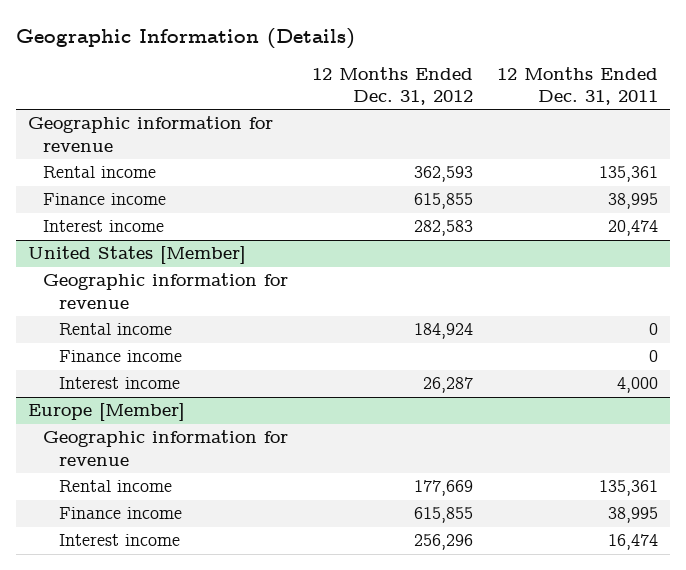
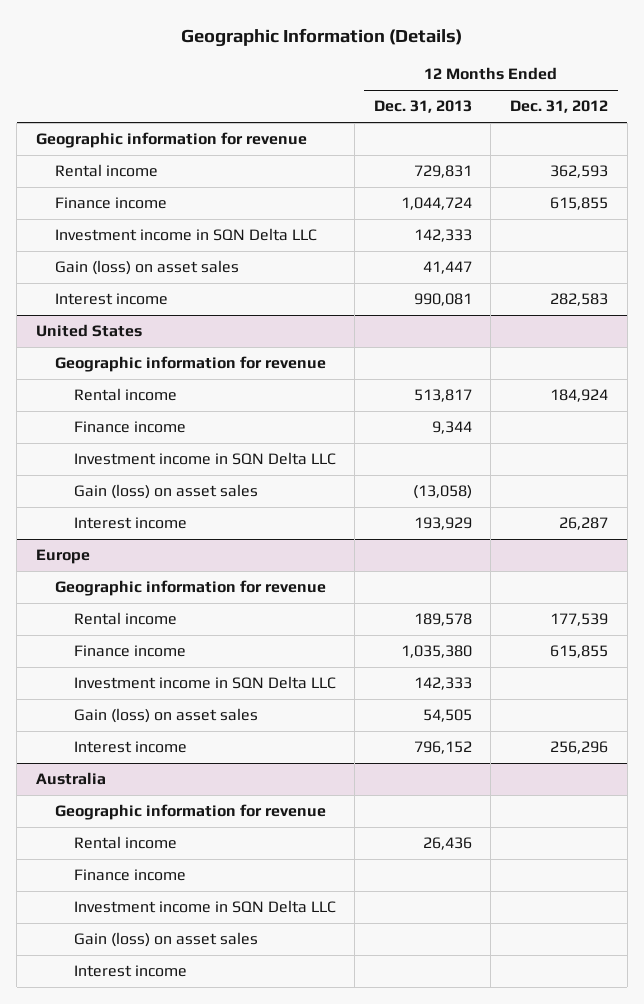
[497,66,659,106] 12 Months Ended Dec. 31, 2011 -> none
none -> [373,100,472,114] Dec. 31, 2013
none -> [54,228,317,242] Investment income in SQN Delta LLC
none -> [54,260,239,276] Gain (loss) on asset sales
[27,246,246,265] United States [Member] -> [35,324,142,338] United States
none -> [73,452,336,466] Investment income in SQN Delta LLC
none -> [73,484,258,500] Gain (loss) on asset sales
[27,403,185,422] Europe [Member] -> [35,549,90,565] Europe
[414,480,474,497] 177,669 -> [550,613,609,627] 177,539
none -> [73,676,336,690] Investment income in SQN Delta LLC
none -> [73,708,258,724] Gain (loss) on asset sales
none -> [35,772,106,786] Australia
none -> [54,804,326,821] Geographic information for revenue
none -> [73,836,177,850] Rental income
none -> [73,869,186,882] Finance income
none -> [73,900,336,914] Investment income in SQN Delta LLC
none -> [73,932,258,948] Gain (loss) on asset sales
none -> [73,965,187,978] Interest income

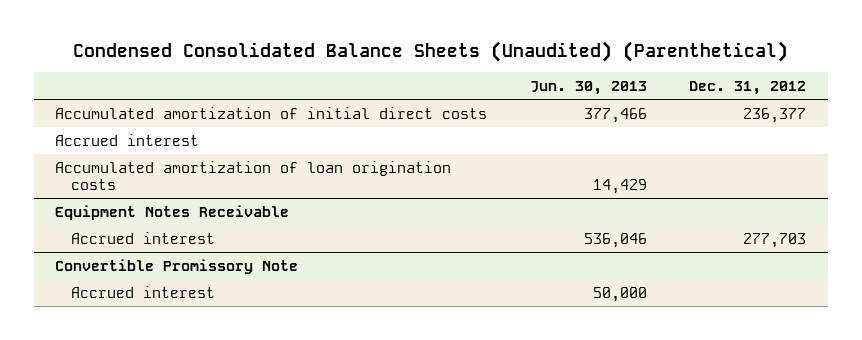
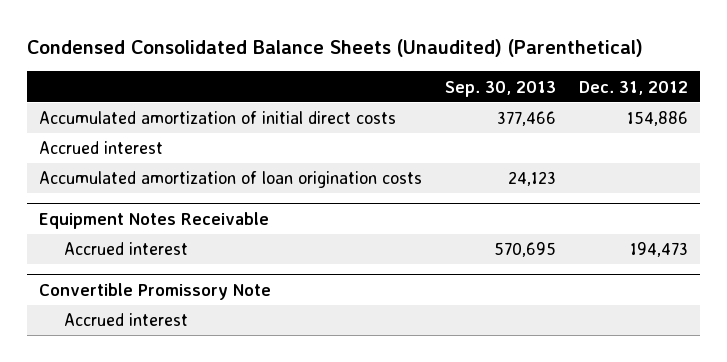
[529,81,647,96] Jun. 30, 2013 -> none
none -> [444,80,556,97] Sep. 30, 2013
[743,107,807,123] 236,377 -> [627,111,689,127] 154,886
[743,232,807,248] 277,703 -> [630,242,689,258] 194,473

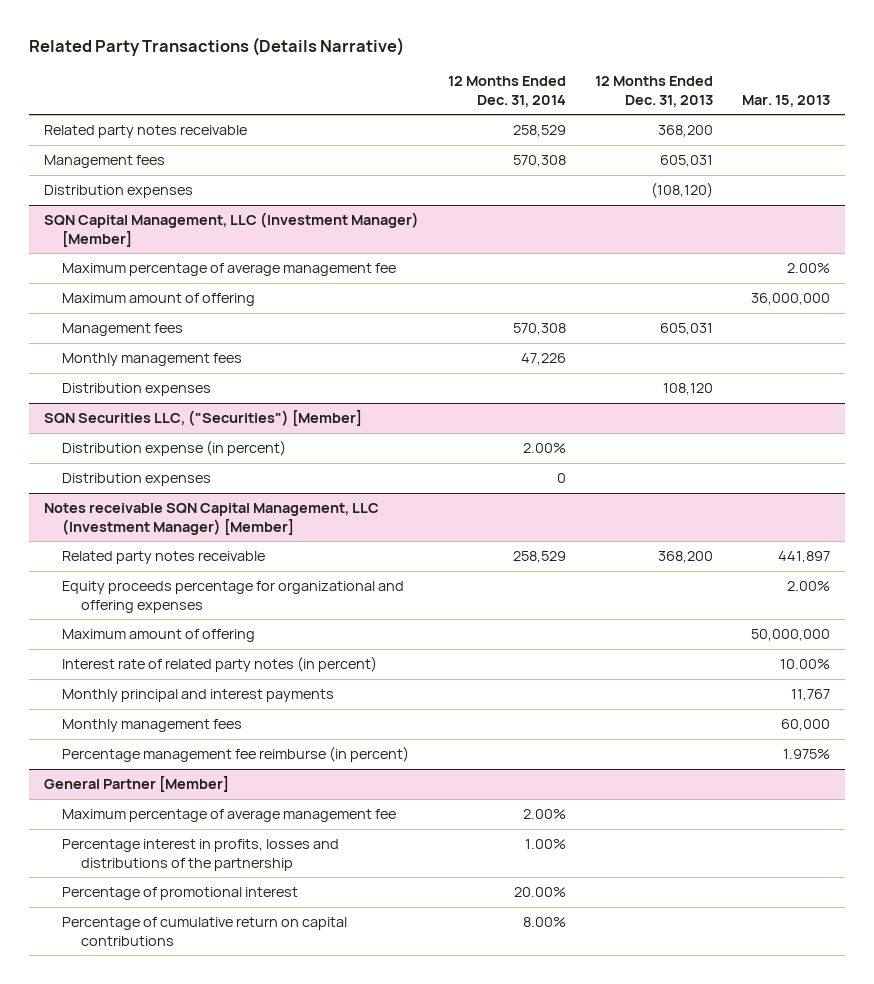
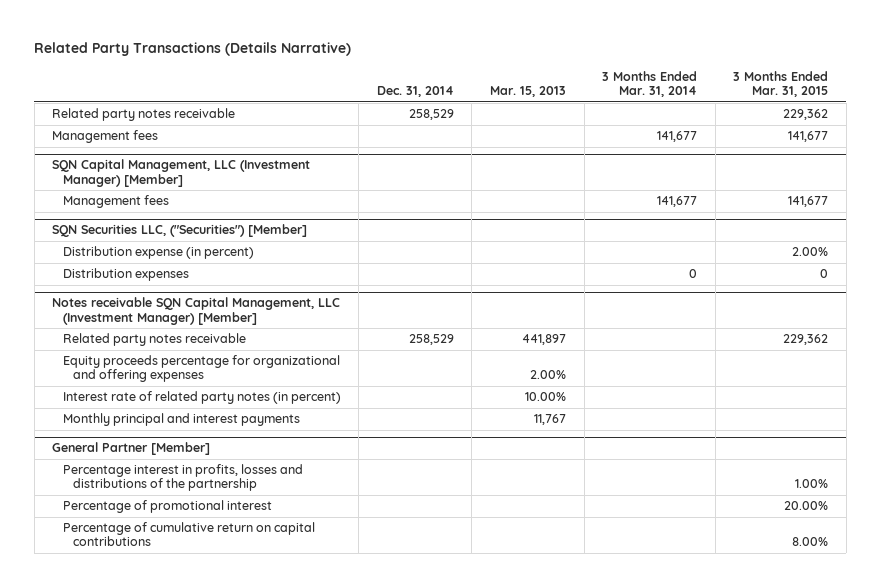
[447,76,566,107] 12 Months Ended Dec. 31, 2014 -> none
[595,76,714,107] 12 Months Ended Dec. 31, 2013 -> none
none -> [376,86,454,98] Dec. 31, 2014
none -> [602,70,698,98] 3 Months Ended Mar. 31, 2014
none -> [733,70,829,98] 3 Months Ended Mar. 31, 2015
[43,185,193,199] Distribution expenses -> none
[62,263,397,277] Maximum percentage of average management fee -> none
[62,293,256,307] Maximum amount of offering -> none
[62,353,243,367] Monthly management fees -> none
[62,383,212,397] Distribution expenses -> none
[62,629,256,643] Maximum amount of offering -> none
[62,719,243,733] Monthly management fees -> none
[62,746,410,763] Percentage management fee reimburse (in percent) -> none
[62,809,397,823] Maximum percentage of average management fee -> none

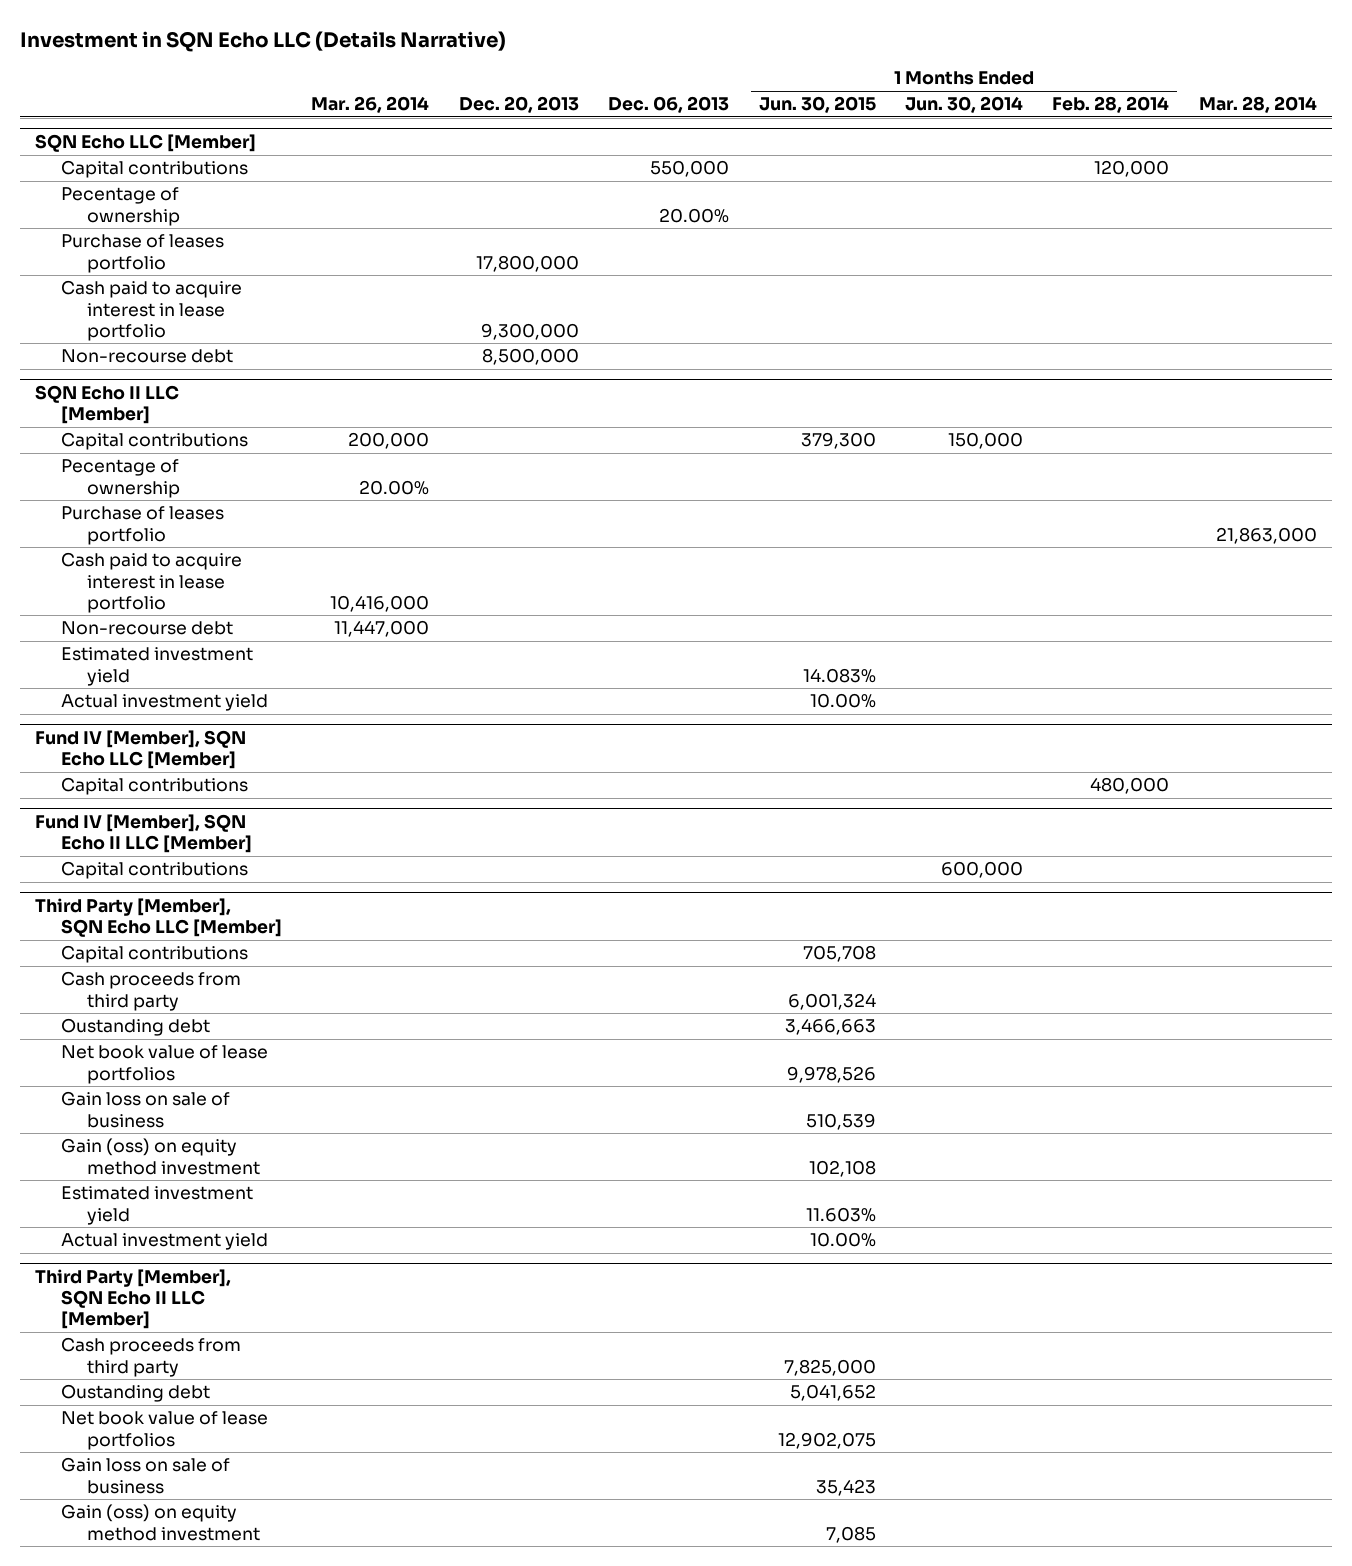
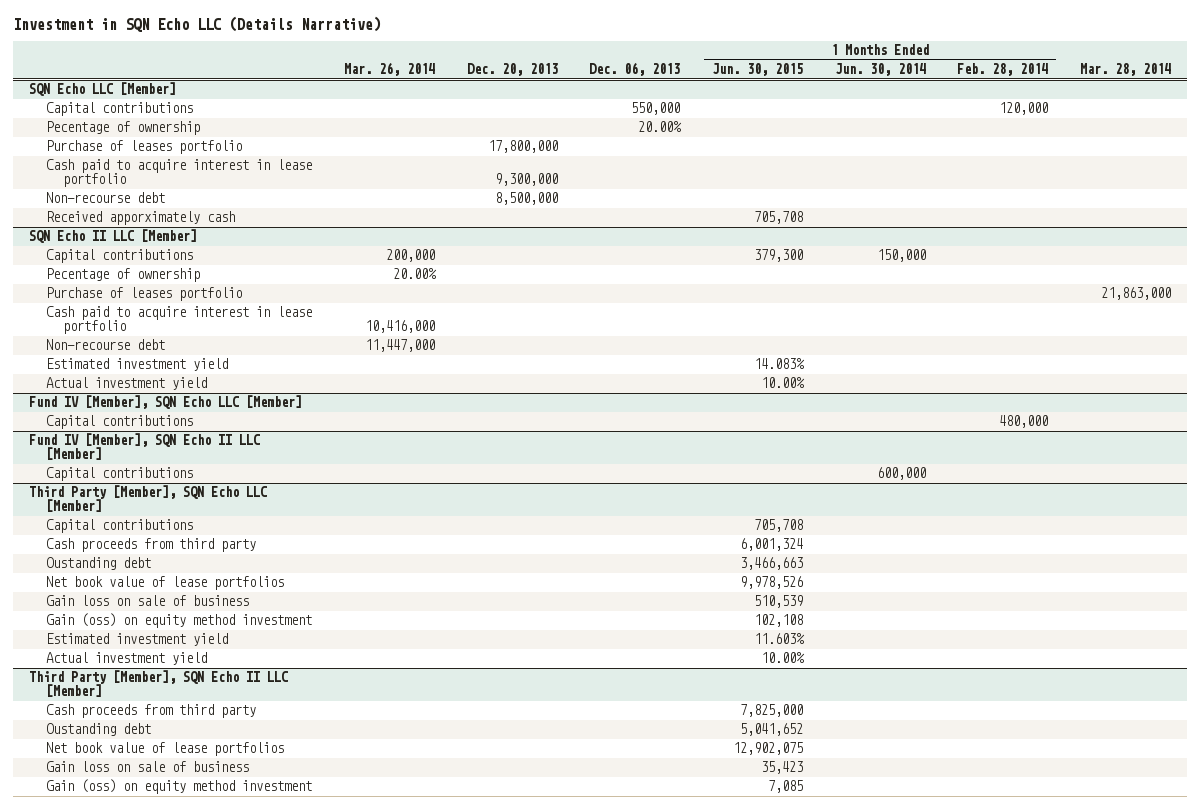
none -> [46,211,236,226] Received apporximately cash

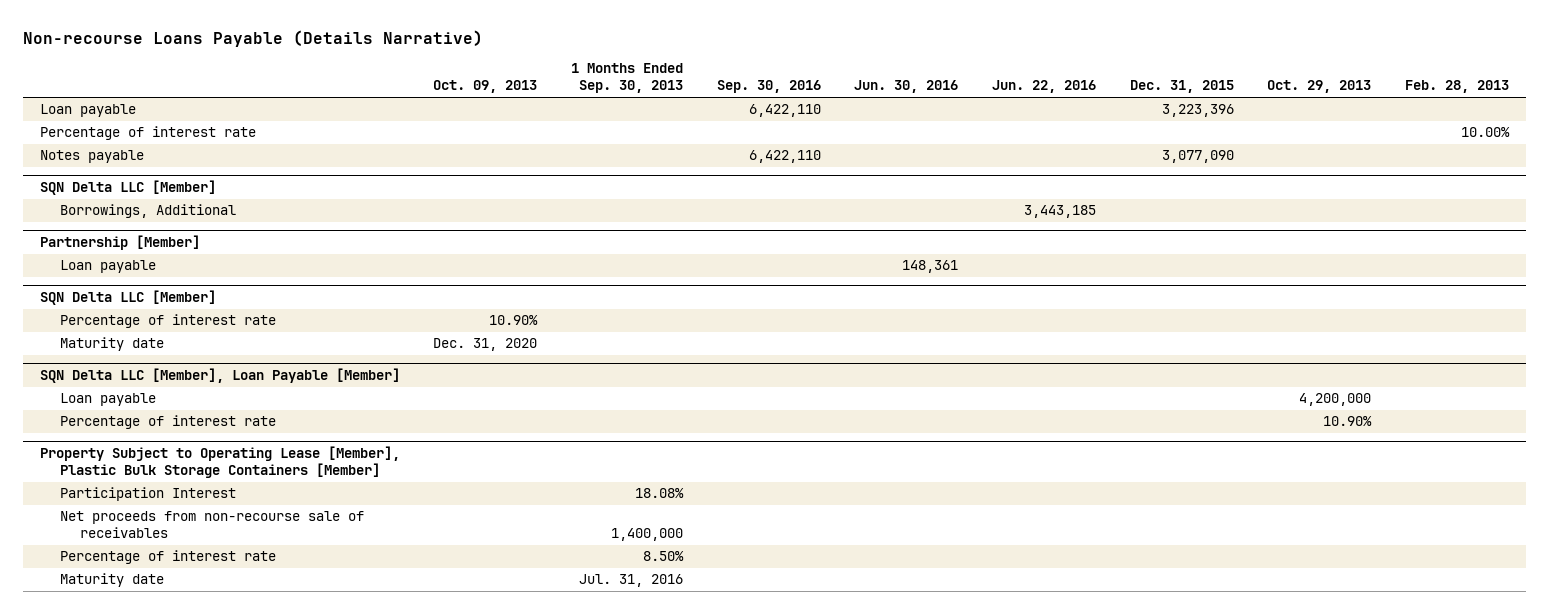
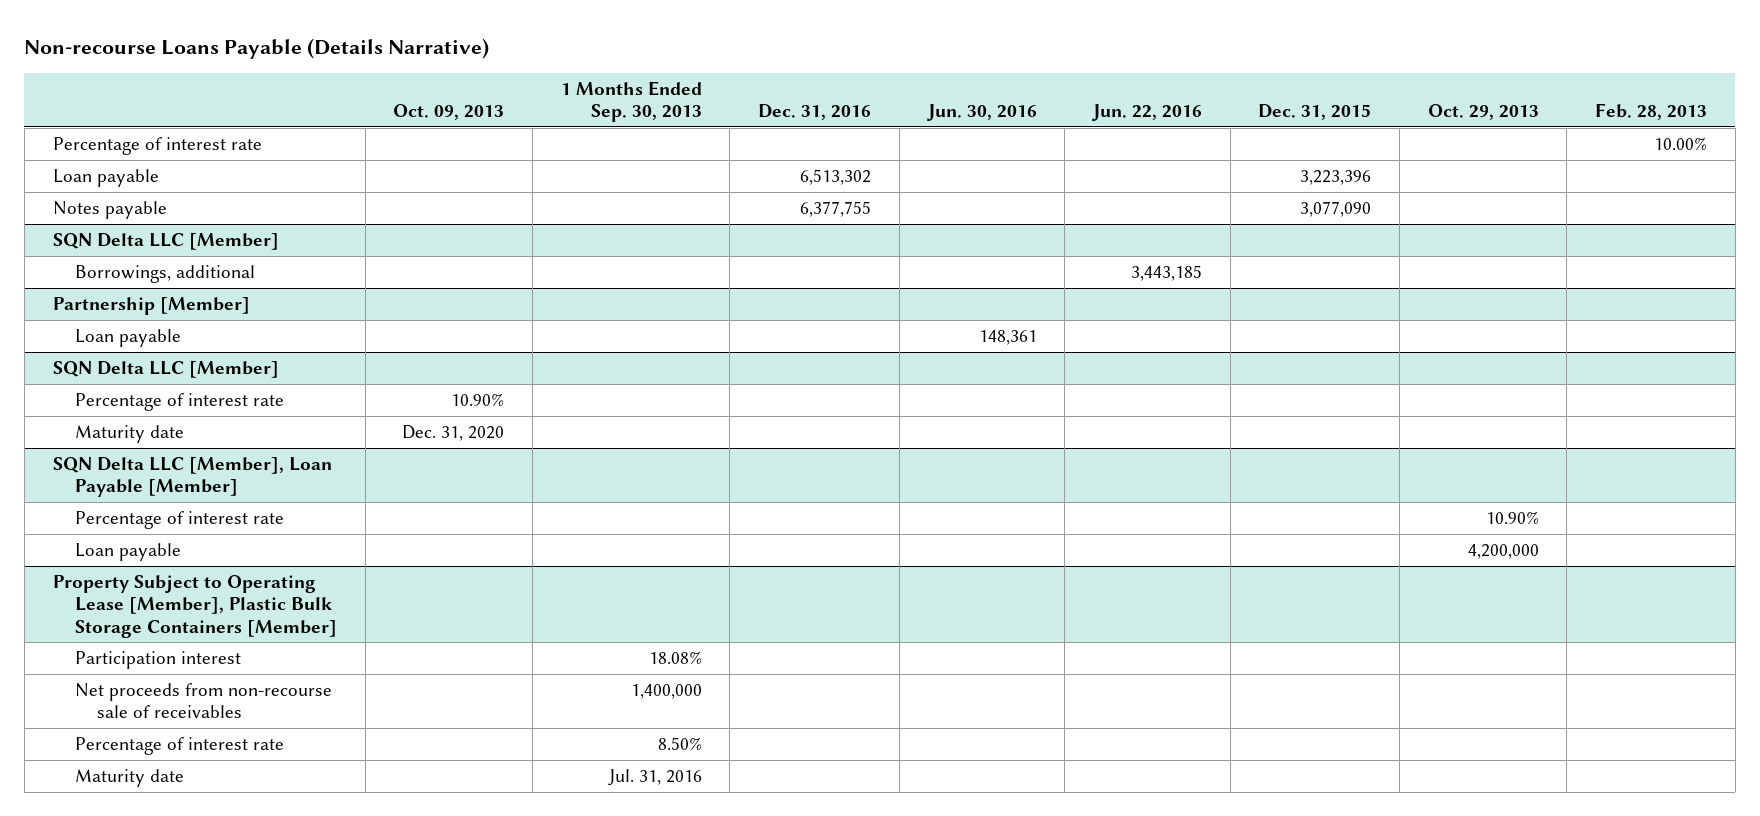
[716,80,821,94] Sep. 30, 2016 -> none
none -> [758,103,872,120] Dec. 31, 2016
[39,104,136,118] Loan payable -> [52,169,159,188] Loan payable
[59,204,236,219] Borrowings, Additional -> [75,265,256,284] Borrowings, additional
[59,393,156,407] Loan payable -> [75,543,182,562] Loan payable
[59,487,236,502] Participation Interest -> [75,651,242,670] Participation interest

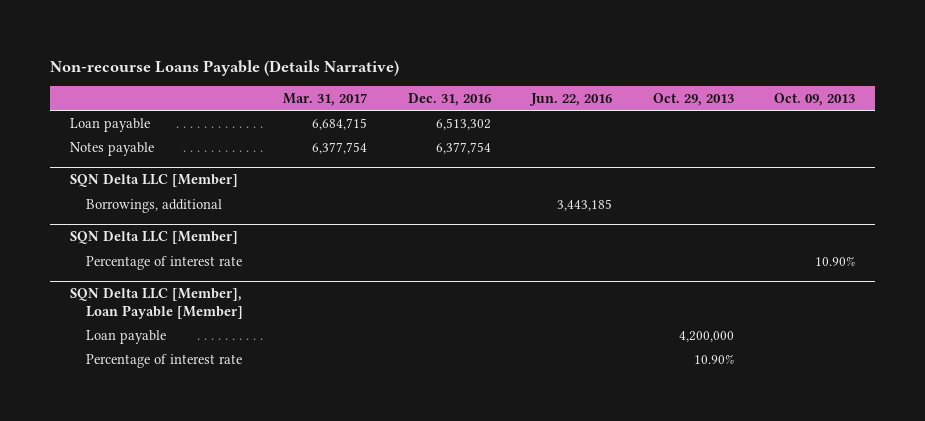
[560,80,702,122] 1 Months Ended Sep. 30, 2013 -> none
[926,103,1037,121] Jun. 30, 2016 -> none
[1258,103,1372,120] Dec. 31, 2015 -> none
[1595,102,1708,120] Feb. 28, 2013 -> none
none -> [283,93,368,107] Mar. 31, 2017
[52,137,262,156] Percentage of interest rate -> none
[800,201,872,218] 6,377,755 -> [435,141,491,154] 6,377,754
[52,297,250,316] Partnership [Member] -> none
[75,329,182,348] Loan payable -> none
[75,425,185,444] Maturity date -> none
[52,575,338,638] Property Subject to Operating Lease [Member], Plastic Bulk Storage Containers [Member] -> none
[75,651,242,670] Participation interest -> none
[75,683,333,719] Net proceeds from non-recourse sale of receivables -> none
[75,737,285,756] Percentage of interest rate -> none
[75,769,185,788] Maturity date -> none
[75,511,285,530] Percentage of interest rate -> [85,353,242,368] Percentage of interest rate

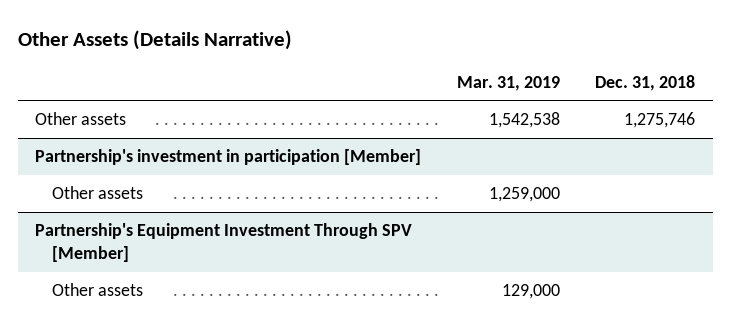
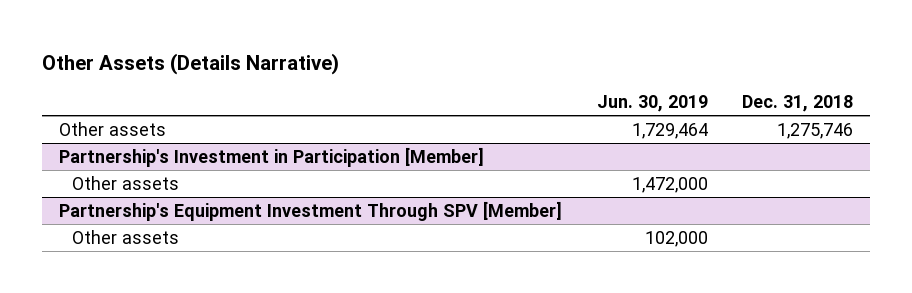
[456,75,560,91] Mar. 31, 2019 -> none
none -> [596,94,708,112] Jun. 30, 2019
[35,149,422,166] Partnership's investment in participation [Member] -> [59,146,485,167] Partnership's Investment in Participation [Member]

